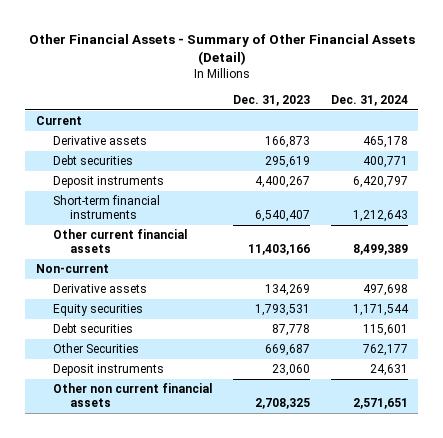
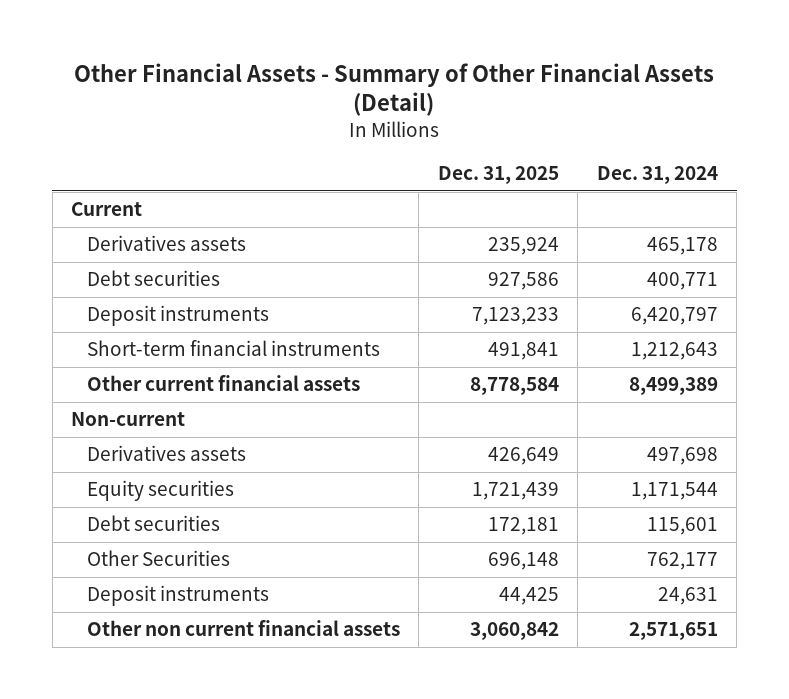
[232,95,310,107] Dec. 31, 2023 -> none
none -> [437,166,559,185] Dec. 31, 2025
[52,136,147,146] Derivative assets -> [86,235,246,252] Derivatives assets
[52,284,147,294] Derivative assets -> [86,445,246,462] Derivatives assets

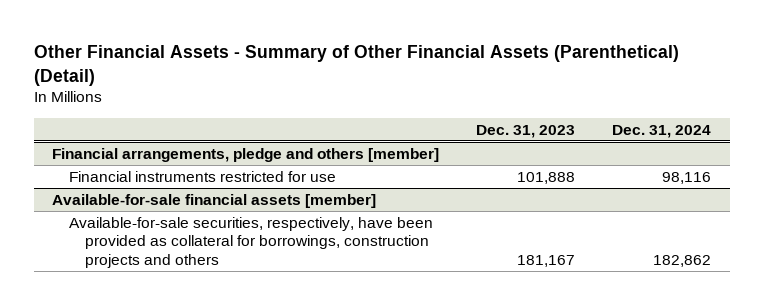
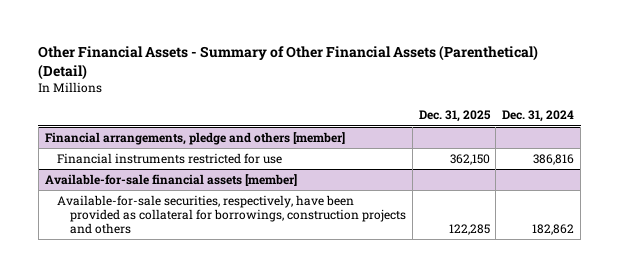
[476,124,576,138] Dec. 31, 2023 -> none
none -> [418,110,491,123] Dec. 31, 2025
[662,171,712,184] 98,116 -> [533,153,575,165] 386,816

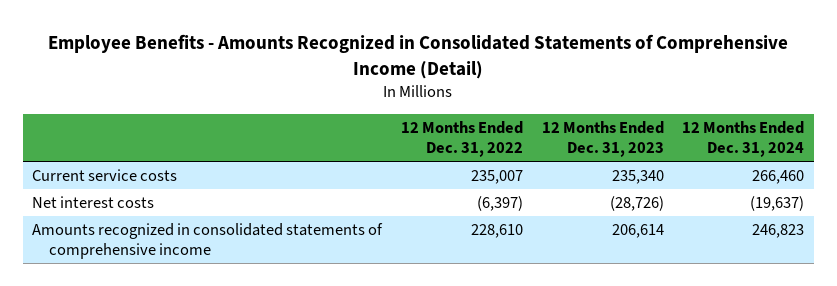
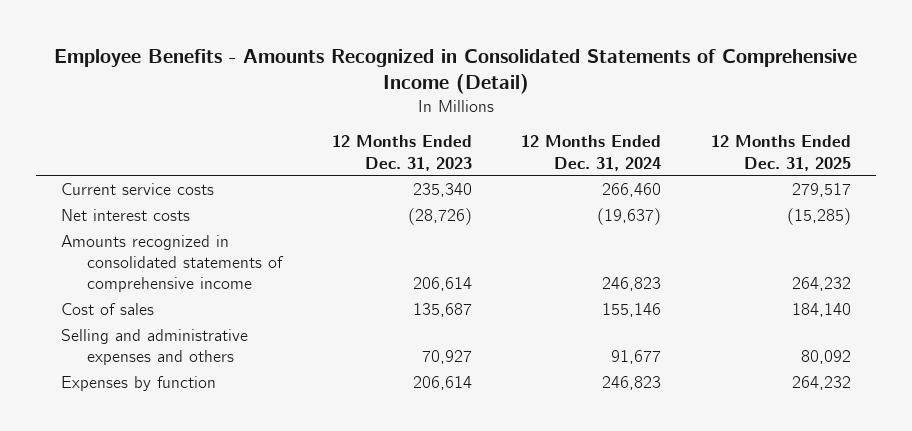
[401,120,524,158] 12 Months Ended Dec. 31, 2022 -> none
none -> [711,135,852,171] 12 Months Ended Dec. 31, 2025
none -> [61,302,155,315] Cost of sales
none -> [61,328,249,365] Selling and administrative expenses and others
none -> [61,375,217,391] Expenses by function

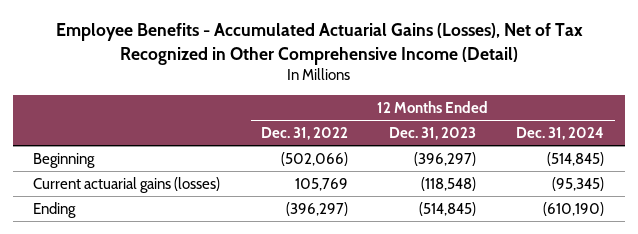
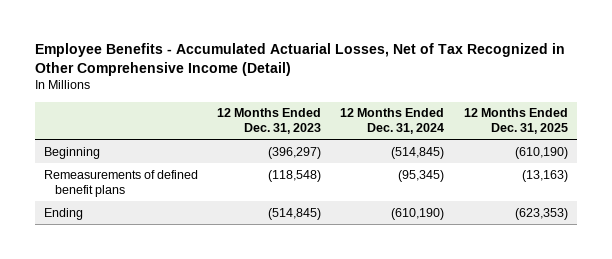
[55,23,583,65] Employee Benefits - Accumulated Actuarial Gains (Losses), Net of Tax Recognized in Other Comprehensive Income (Detail) -> [34,42,565,76] Employee Benefits - Accumulated Actuarial Losses, Net of Tax Recognized in Other Comprehensive Income (Detail)
[261,126,349,140] Dec. 31, 2022 -> none
none -> [463,108,568,135] 12 Months Ended Dec. 31, 2025
[33,176,221,193] Current actuarial gains (losses) -> [44,169,199,197] Remeasurements of defined benefit plans

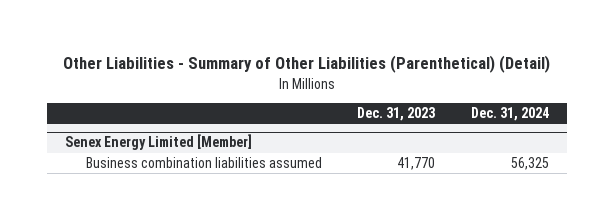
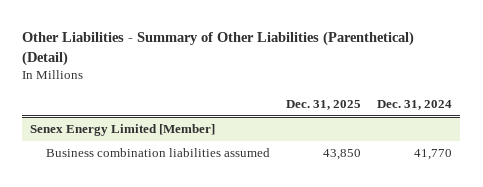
[357,106,436,121] Dec. 31, 2023 -> none
none -> [286,99,362,110] Dec. 31, 2025
[511,157,550,171] 56,325 -> [414,149,453,161] 41,770

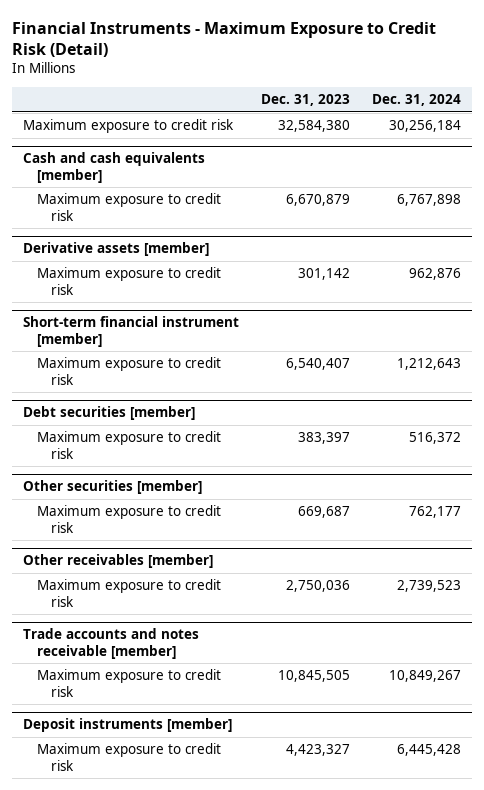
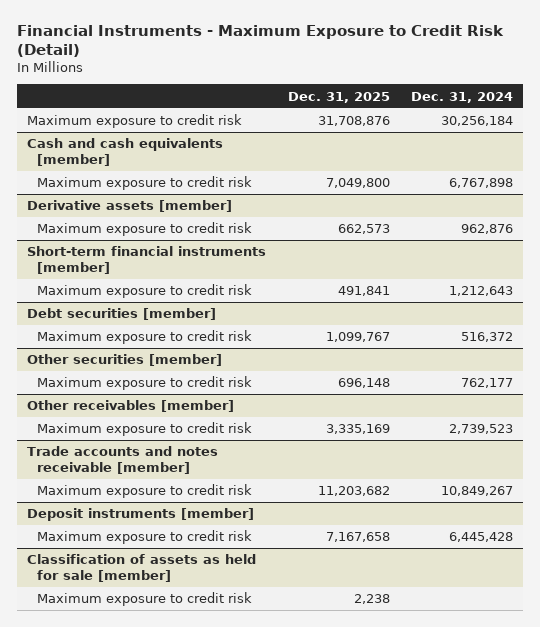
[261,94,351,107] Dec. 31, 2023 -> none
none -> [287,91,390,103] Dec. 31, 2025
[23,316,240,347] Short-term financial instrument [member] -> [27,246,267,274] Short-term financial instruments [member]
none -> [27,554,257,582] Classification of assets as held for sale [member]
none -> [37,592,253,607] Maximum exposure to credit risk

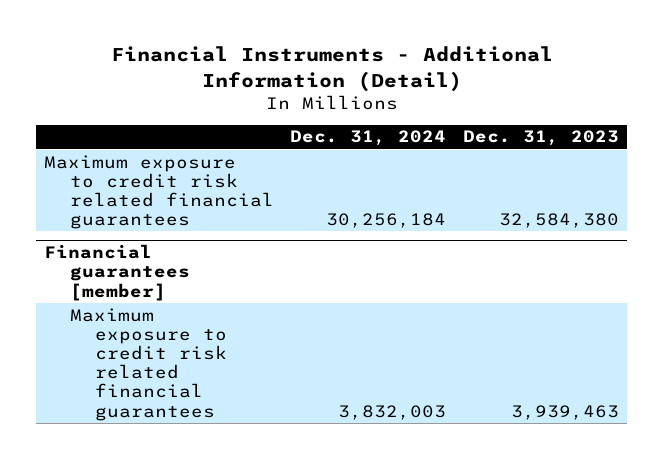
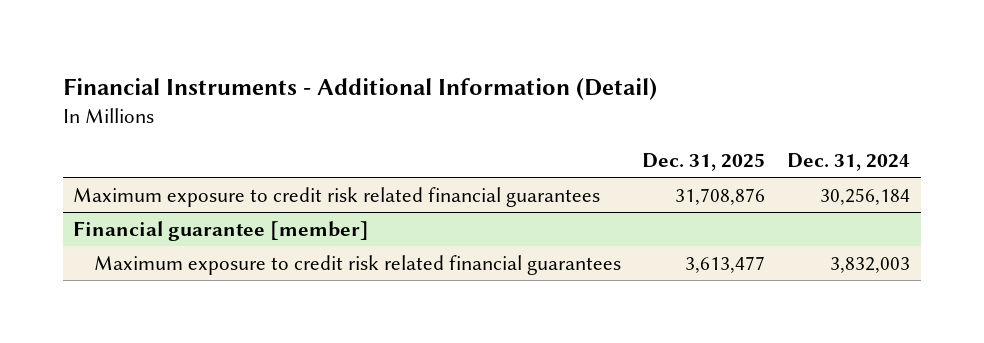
[462,130,619,147] Dec. 31, 2023 -> none
none -> [642,153,766,172] Dec. 31, 2025
[44,244,190,301] Financial guarantees [member] -> [73,220,370,241] Financial guarantee [member]

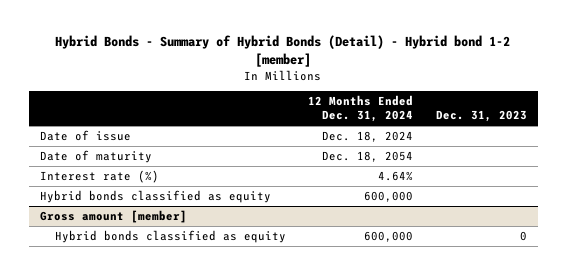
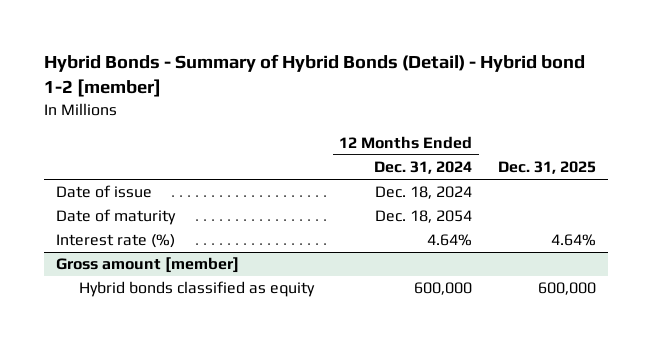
[435,110,527,123] Dec. 31, 2023 -> none
none -> [497,161,596,175] Dec. 31, 2025
[39,190,271,204] Hybrid bonds classified as equity -> none

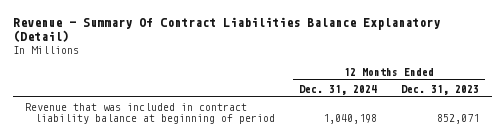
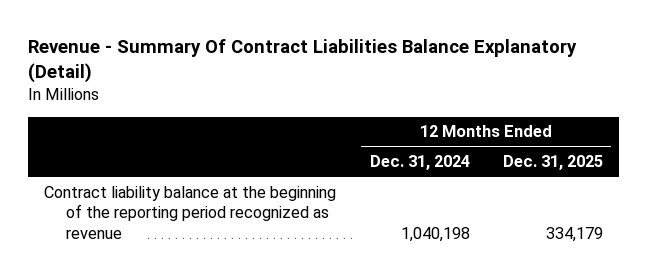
[401,84,480,95] Dec. 31, 2023 -> none
none -> [502,154,603,170] Dec. 31, 2025
[25,102,275,125] Revenue that was included in contract liability balance at beginning of period -> [44,185,337,240] Contract liability balance at the beginning of the reporting period recognized as revenue

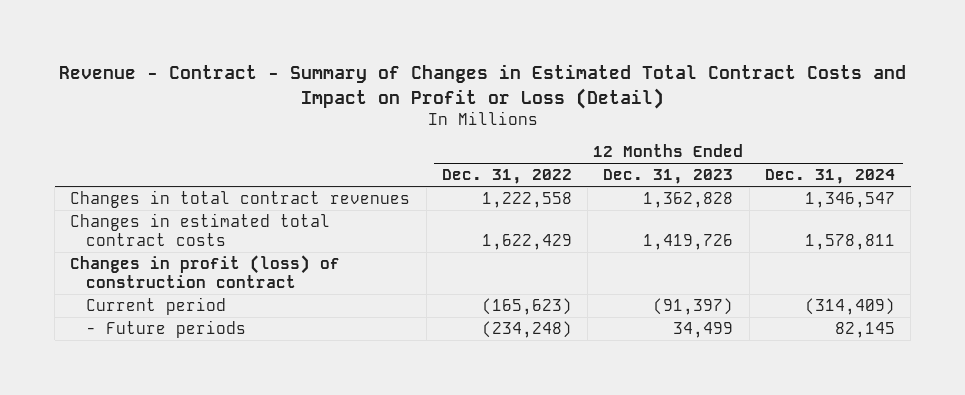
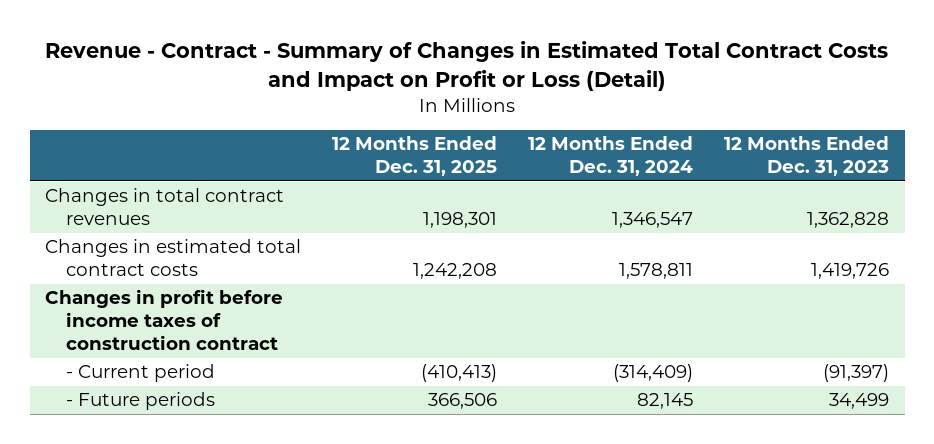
[441,169,572,185] Dec. 31, 2022 -> none
none -> [332,136,498,177] 12 Months Ended Dec. 31, 2025
[70,254,341,288] Changes in profit (loss) of construction contract -> [45,289,284,351] Changes in profit before income taxes of construction contract
[86,296,227,315] Current period -> [66,364,216,383] - Current period

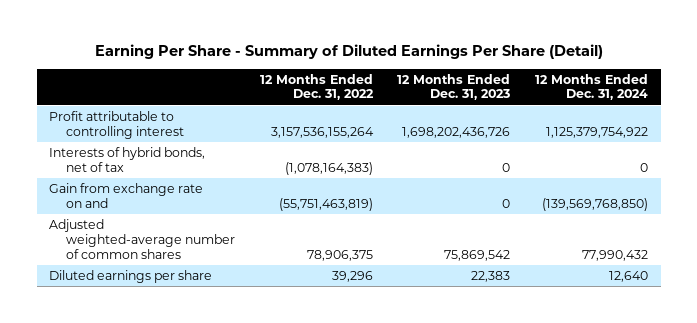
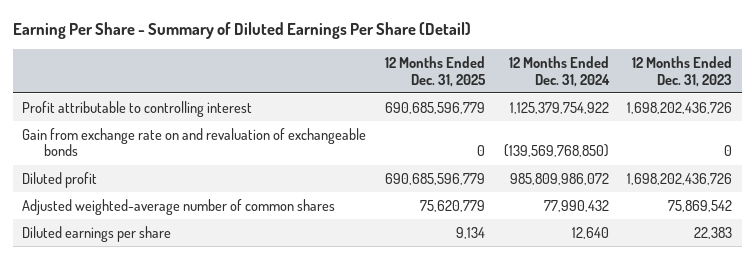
[259,73,374,101] 12 Months Ended Dec. 31, 2022 -> none
none -> [384,56,486,87] 12 Months Ended Dec. 31, 2025
[49,146,206,172] Interests of hybrid bonds, net of tax -> none
[49,182,204,208] Gain from exchange rate on and -> [22,127,367,157] Gain from exchange rate on and revaluation of exchangeable bonds
none -> [22,171,98,188] Diluted profit

